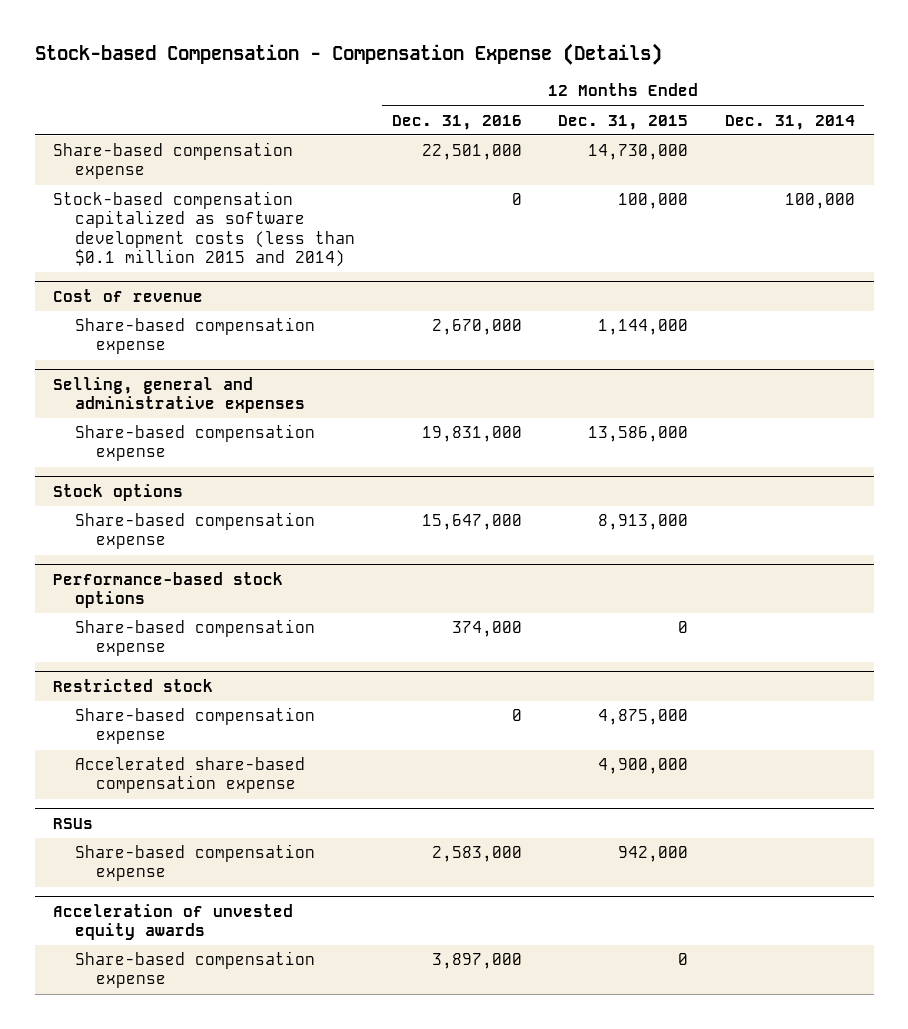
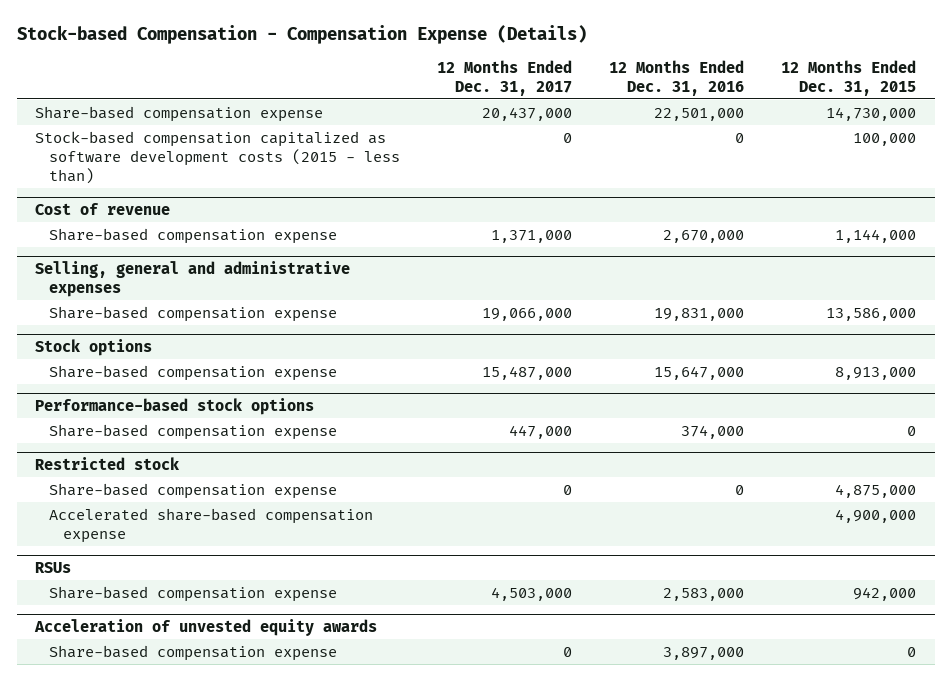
[725,114,856,130] Dec. 31, 2014 -> none
none -> [437,59,573,96] 12 Months Ended Dec. 31, 2017
[53,191,355,267] Stock-based compensation capitalized as software development costs (less than $0.1 million 2015 and 2014) -> [35,130,401,184] Stock-based compensation capitalized as software development costs (2015 - less than)

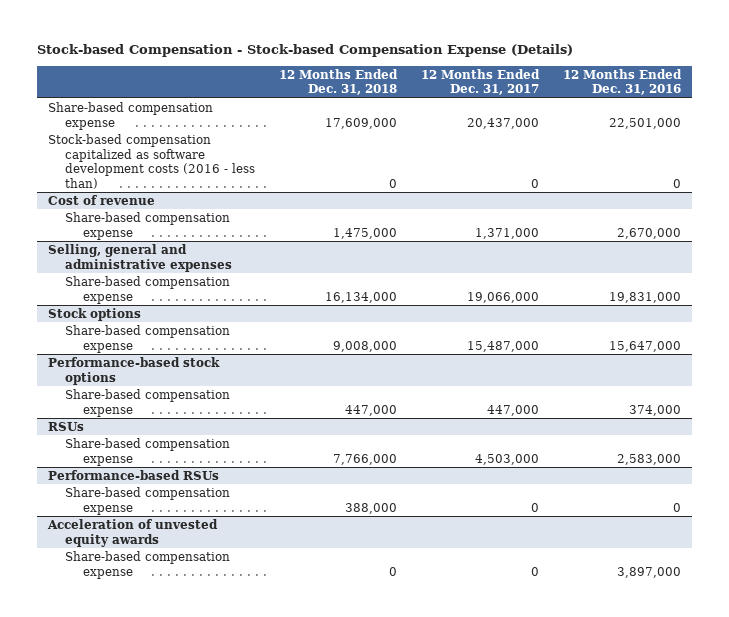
[16,25,587,45] Stock-based Compensation - Compensation Expense (Details) -> [36,44,573,58] Stock-based Compensation - Stock-based Compensation Expense (Details)
[781,59,917,96] 12 Months Ended Dec. 31, 2015 -> none
none -> [279,68,399,96] 12 Months Ended Dec. 31, 2018
[35,130,401,184] Stock-based compensation capitalized as software development costs (2015 - less than) -> [48,133,256,189] Stock-based compensation capitalized as software development costs (2016 - less than)
[35,457,181,471] Restricted stock -> none
[49,482,338,499] Share-based compensation expense -> none
[49,507,374,543] Accelerated share-based compensation expense -> none
none -> [48,469,220,480] Performance-based RSUs
none -> [65,486,231,515] Share-based compensation expense

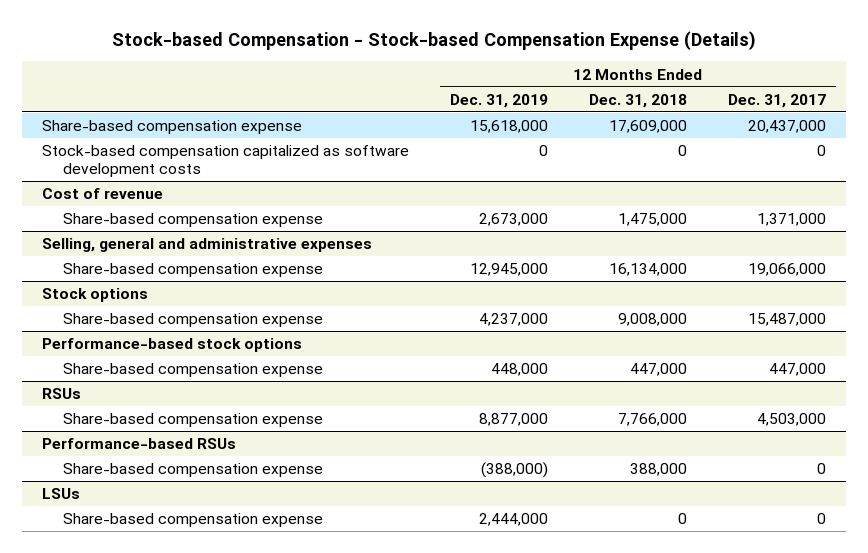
[562,68,682,96] 12 Months Ended Dec. 31, 2016 -> none
none -> [449,93,548,108] Dec. 31, 2019
[48,133,256,189] Stock-based compensation capitalized as software development costs (2016 - less than) -> [41,145,409,178] Stock-based compensation capitalized as software development costs
[47,518,219,547] Acceleration of unvested equity awards -> none
none -> [41,488,80,500] LSUs

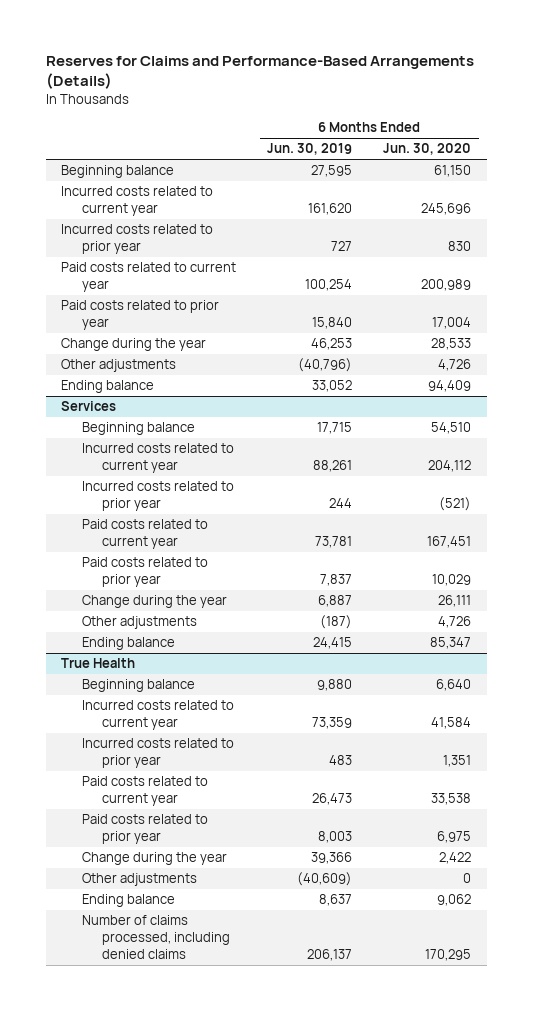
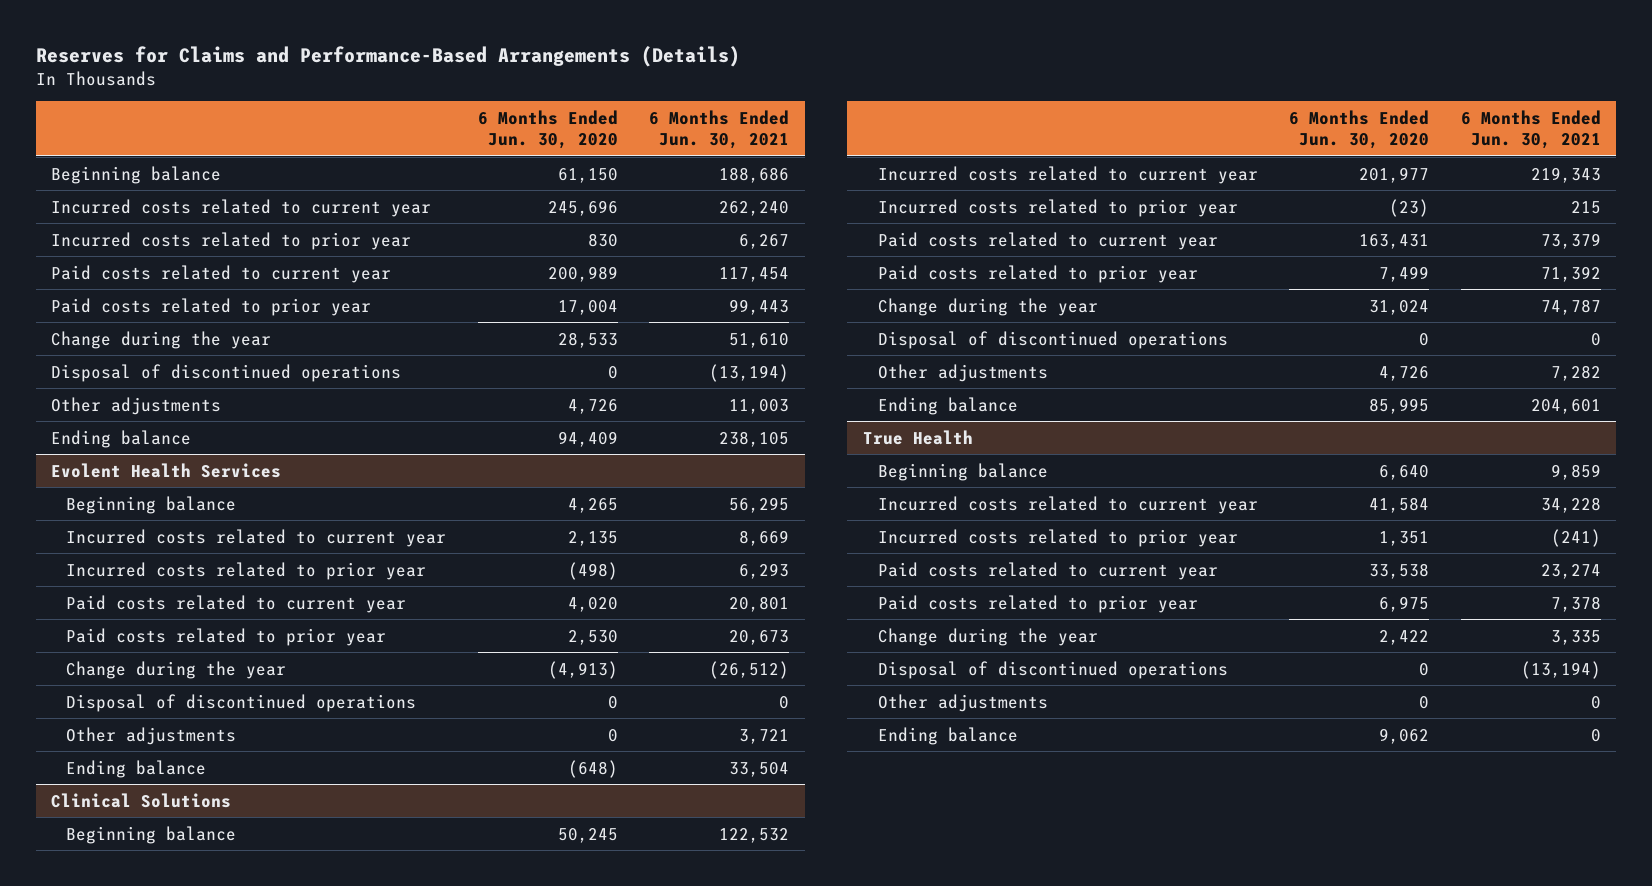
[267,143,353,156] Jun. 30, 2019 -> none
none -> [649,110,790,149] 6 Months Ended Jun. 30, 2021
none -> [51,363,402,382] Disposal of discontinued operations
[61,401,117,412] Services -> none
none -> [51,462,282,478] Evolent Health Services
[431,422,472,435] 54,510 -> [567,497,618,513] 4,265
[428,460,472,473] 204,112 -> [567,530,618,546] 2,135
[439,497,472,512] (521) -> [567,561,618,580] (498)
[427,536,472,549] 167,451 -> [567,596,618,612] 4,020
[432,574,472,587] 10,029 -> [567,629,618,645] 2,530
[438,595,472,608] 26,111 -> [547,660,618,679] (4,913)
none -> [66,693,417,712] Disposal of discontinued operations
none -> [66,726,237,745] Other adjustments
none -> [66,759,207,778] Ending balance
none -> [51,792,232,808] Clinical Solutions
none -> [66,825,237,844] Beginning balance
none -> [877,165,1258,184] Incurred costs related to current year
none -> [877,198,1238,217] Incurred costs related to prior year
none -> [877,231,1218,250] Paid costs related to current year
none -> [877,264,1198,283] Paid costs related to prior year
none -> [877,297,1098,316] Change during the year
none -> [877,330,1228,349] Disposal of discontinued operations
[430,637,472,650] 85,347 -> [1369,397,1430,414] 85,995
none -> [877,660,1228,679] Disposal of discontinued operations
[81,915,231,960] Number of claims processed, including denied claims -> none

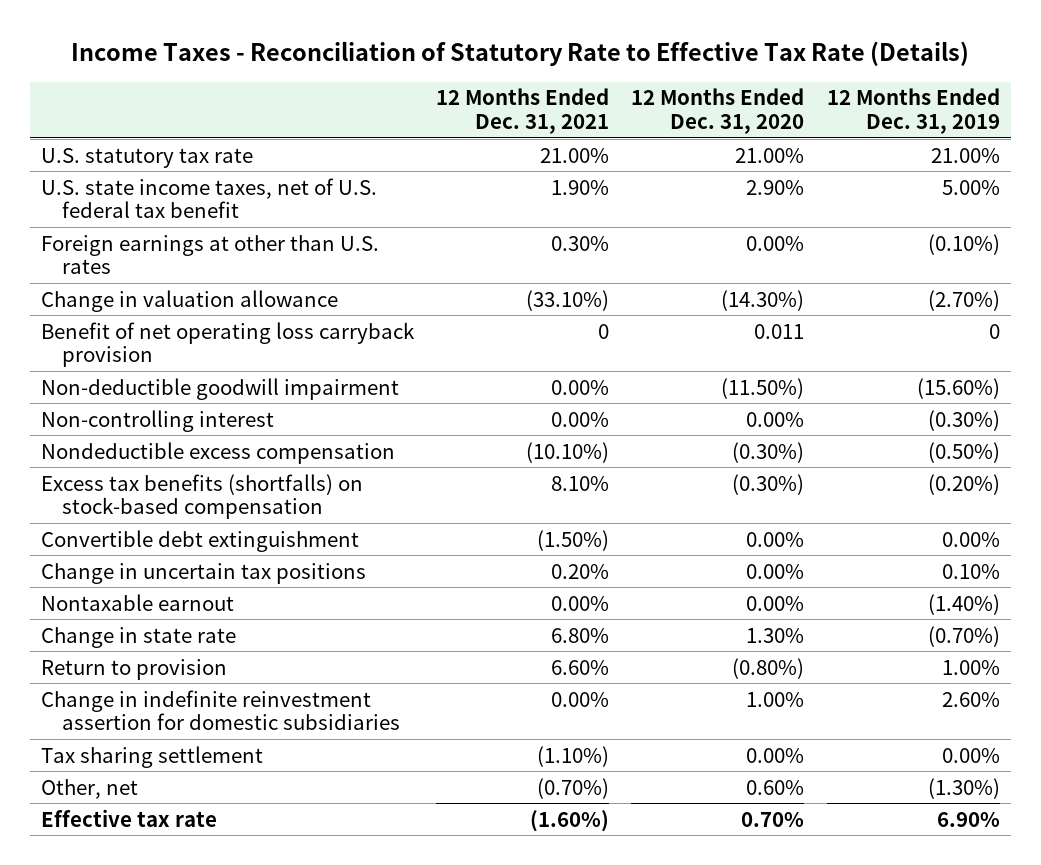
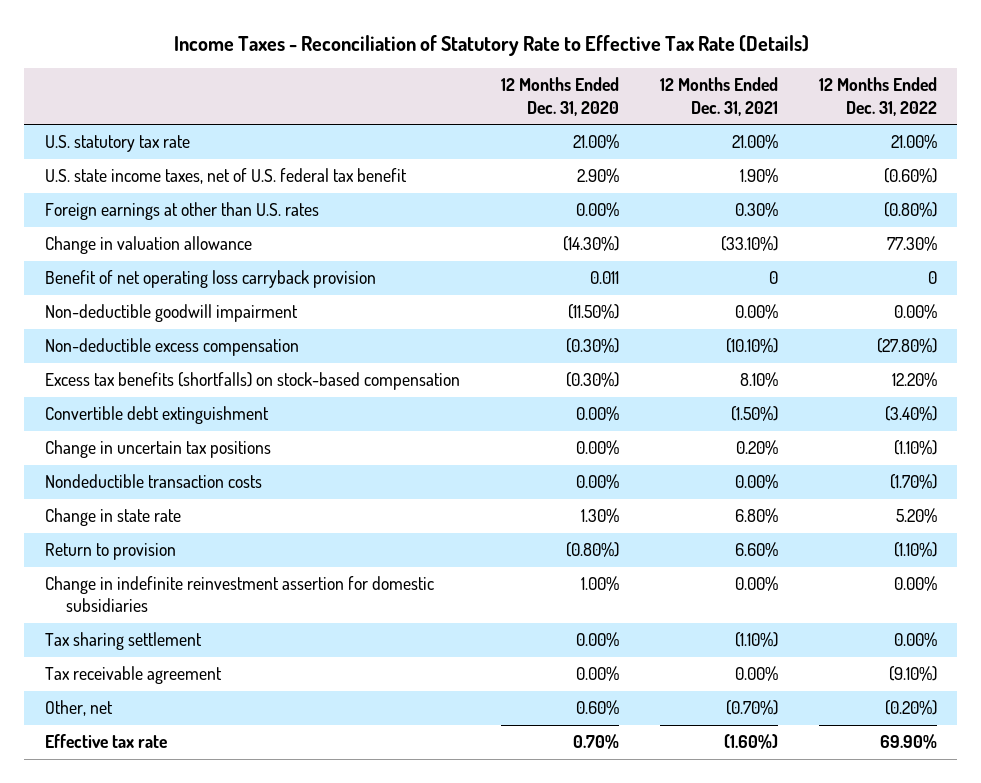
[826,88,1000,135] 12 Months Ended Dec. 31, 2019 -> none
none -> [818,77,937,116] 12 Months Ended Dec. 31, 2022
[40,409,274,432] Non-controlling interest -> none
[40,441,395,464] Nondeductible excess compensation -> [44,338,299,357] Non-deductible excess compensation
[40,593,234,611] Nontaxable earnout -> none
none -> [44,474,262,489] Nondeductible transaction costs
none -> [44,666,222,685] Tax receivable agreement

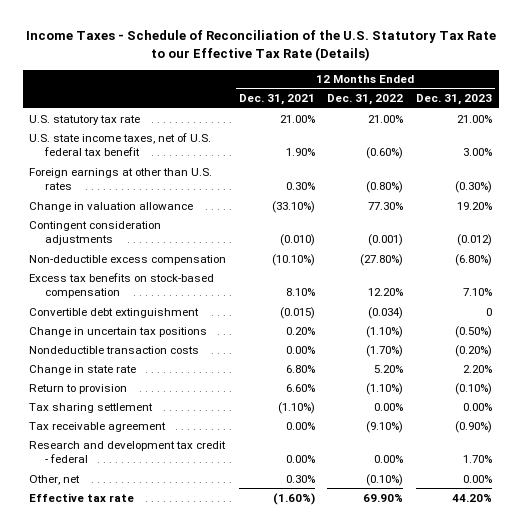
[173,35,809,57] Income Taxes - Reconciliation of Statutory Rate to Effective Tax Rate (Details) -> [25,30,496,62] Income Taxes - Schedule of Reconciliation of the U.S. Statutory Tax Rate to our Effective Tax Rate (Details)
[500,77,619,116] 12 Months Ended Dec. 31, 2020 -> none
none -> [416,94,493,106] Dec. 31, 2023
[44,270,376,289] Benefit of net operating loss carryback provision -> none
[44,304,298,323] Non-deductible goodwill impairment -> none
none -> [29,220,162,246] Contingent consideration adjustments
[44,372,460,391] Excess tax benefits (shortfalls) on stock-based compensation -> [29,272,215,299] Excess tax benefits on stock-based compensation
[730,406,778,422] (1.50%) -> [279,306,315,319] (0.015)
[884,406,937,422] (3.40%) -> [368,306,404,319] (0.034)
[44,576,434,613] Change in indefinite reinvestment assertion for domestic subsidiaries -> none
none -> [29,440,227,464] Research and development tax credit - federal
[725,700,778,716] (0.70%) -> [285,474,315,483] 0.30%
[884,700,937,716] (0.20%) -> [366,473,404,486] (0.10%)

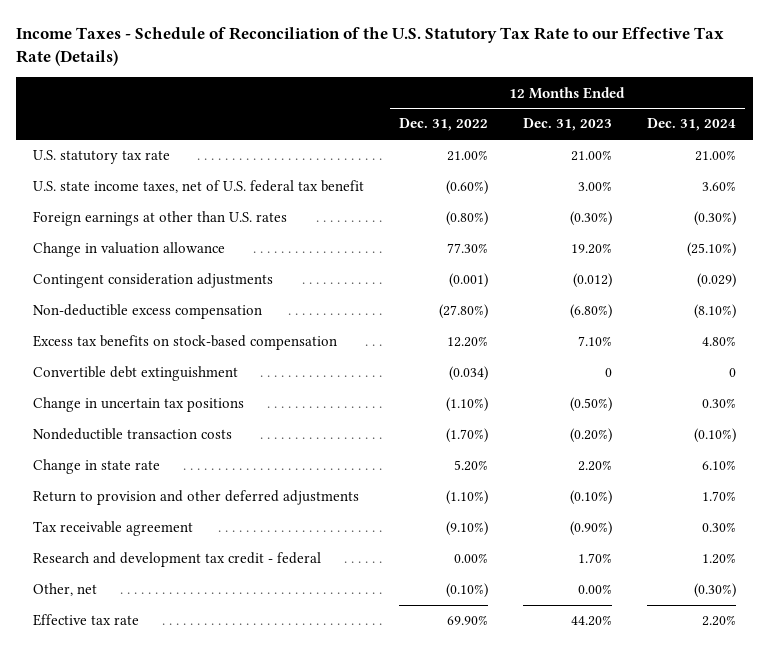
[238,94,315,106] Dec. 31, 2021 -> none
none -> [646,118,736,132] Dec. 31, 2024
[29,402,154,413] Tax sharing settlement -> none
[29,383,128,394] Return to provision -> [33,490,360,506] Return to provision and other deferred adjustments

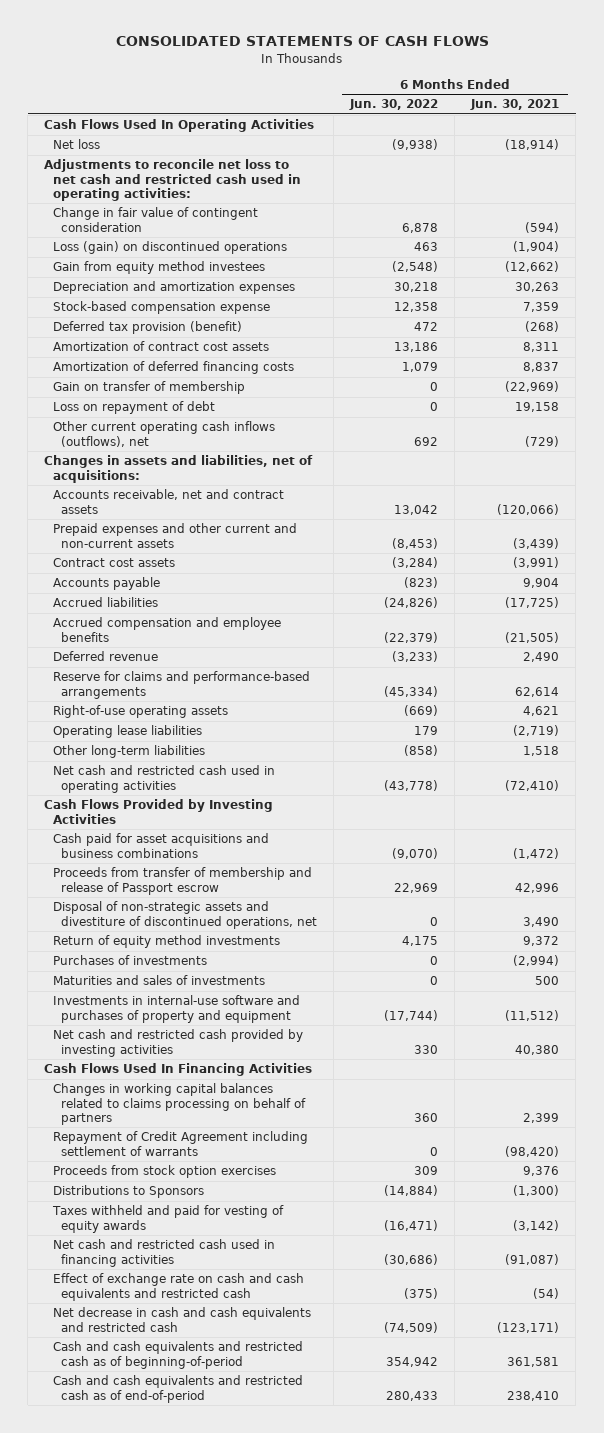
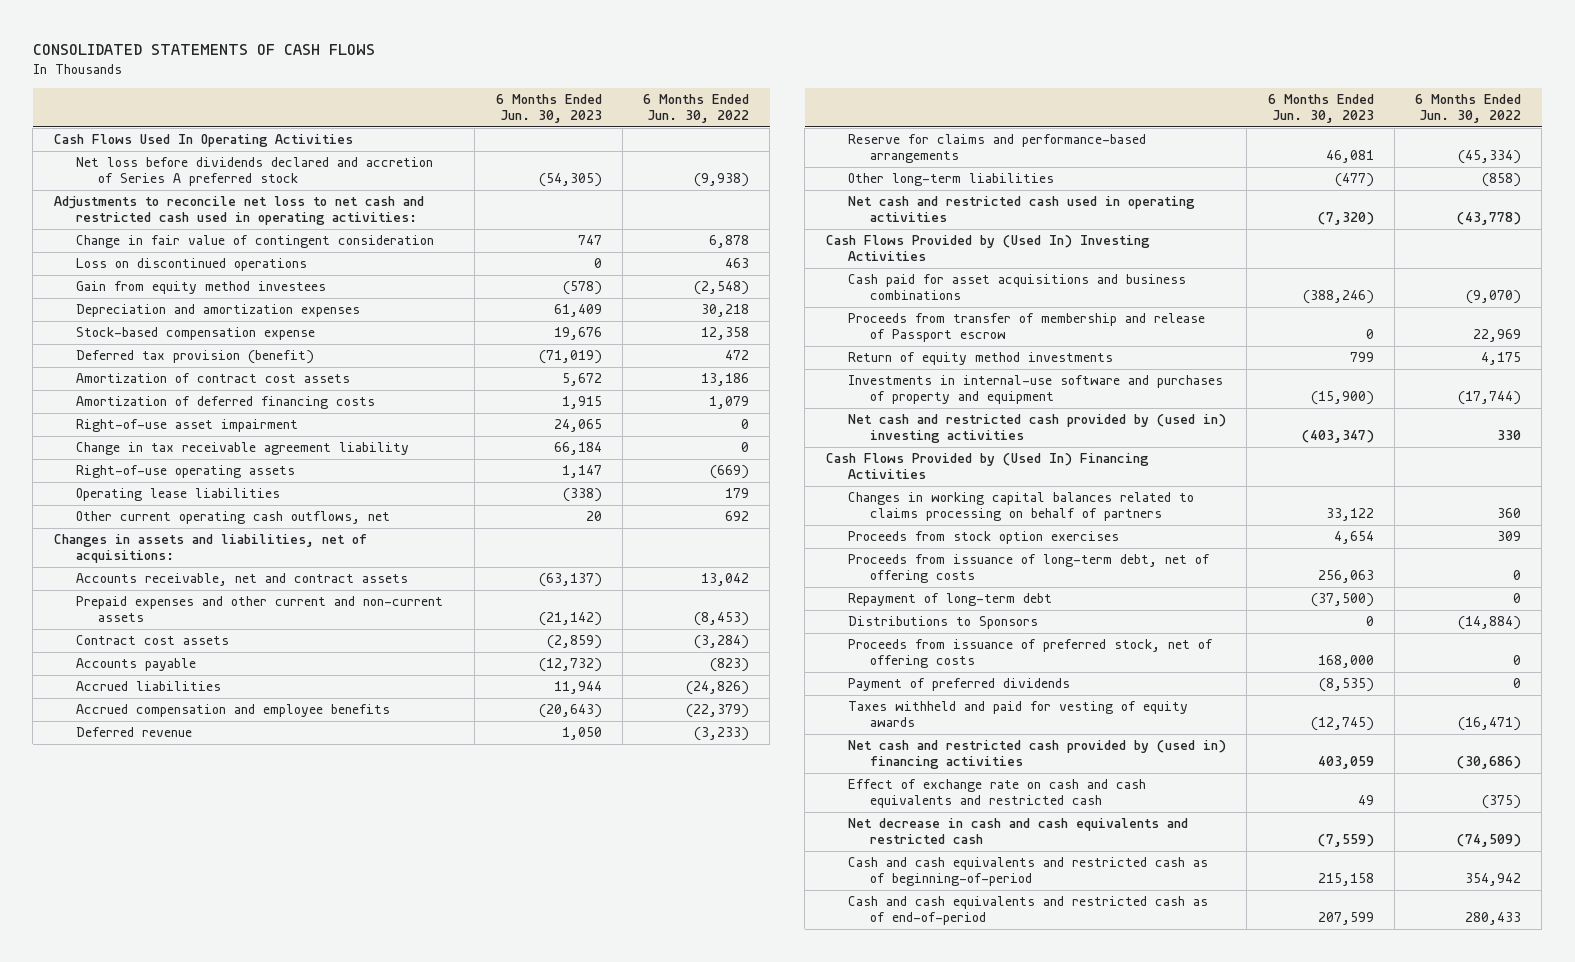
[470,99,560,111] Jun. 30, 2021 -> none
none -> [495,93,602,124] 6 Months Ended Jun. 30, 2023
[52,139,100,150] Net loss -> [75,157,433,187] Net loss before dividends declared and accretion of Series A preferred stock
[52,241,287,255] Loss (gain) on discontinued operations -> [75,258,307,272] Loss on discontinued operations
[52,381,245,395] Gain on transfer of membership -> none
[52,401,215,415] Loss on repayment of debt -> none
none -> [75,419,298,433] Right-of-use asset impairment
none -> [75,442,409,456] Change in tax receivable agreement liability
[52,705,228,719] Right-of-use operating assets -> [75,465,295,479] Right-of-use operating assets
[52,725,202,739] Operating lease liabilities -> [75,488,280,502] Operating lease liabilities
[52,421,275,447] Other current operating cash inflows (outflows), net -> [75,511,390,525] Other current operating cash outflows, net
[44,799,274,824] Cash Flows Provided by Investing Activities -> [825,235,1150,262] Cash Flows Provided by (Used In) Investing Activities
[52,901,318,929] Disposal of non-strategic assets and divestiture of discontinued operations, net -> none
[52,955,207,966] Purchases of investments -> none
[52,975,265,986] Maturities and sales of investments -> none
[52,1029,303,1057] Net cash and restricted cash provided by investing activities -> [847,414,1226,444] Net cash and restricted cash provided by (used in) investing activities
[44,1063,313,1077] Cash Flows Used In Financing Activities -> [825,453,1149,480] Cash Flows Provided by (Used In) Financing Activities
[52,1131,308,1156] Repayment of Credit Agreement including settlement of warrants -> none
none -> [847,554,1210,584] Proceeds from issuance of long-term debt, net of offering costs
none -> [847,593,1052,607] Repayment of long-term debt
none -> [847,639,1213,669] Proceeds from issuance of preferred stock, net of offering costs
none -> [847,678,1070,692] Payment of preferred dividends
[52,1239,275,1267] Net cash and restricted cash used in financing activities -> [847,740,1226,770] Net cash and restricted cash provided by (used in) financing activities

